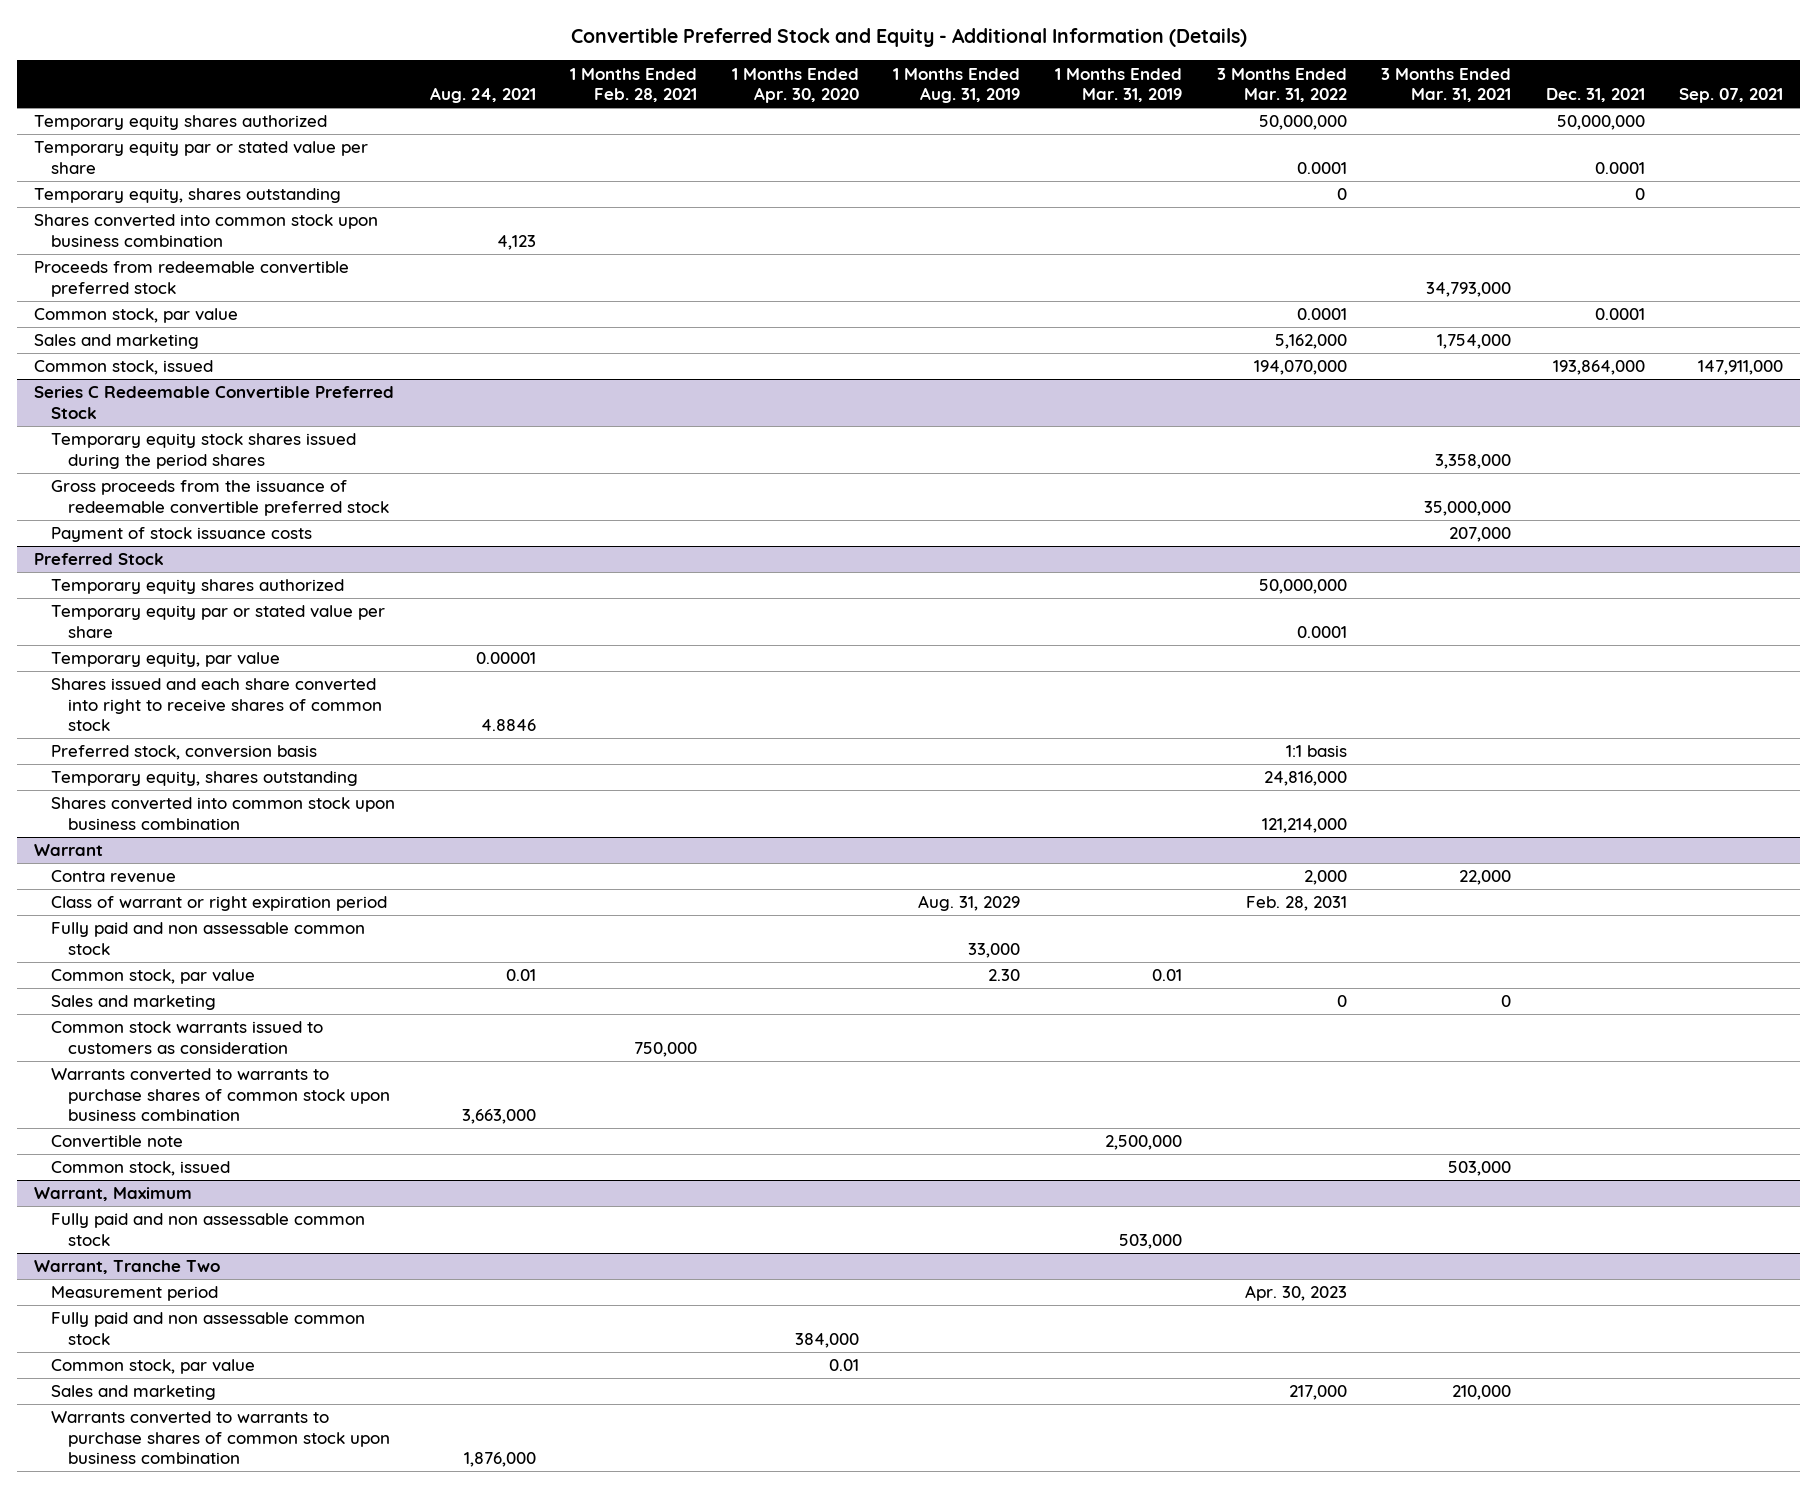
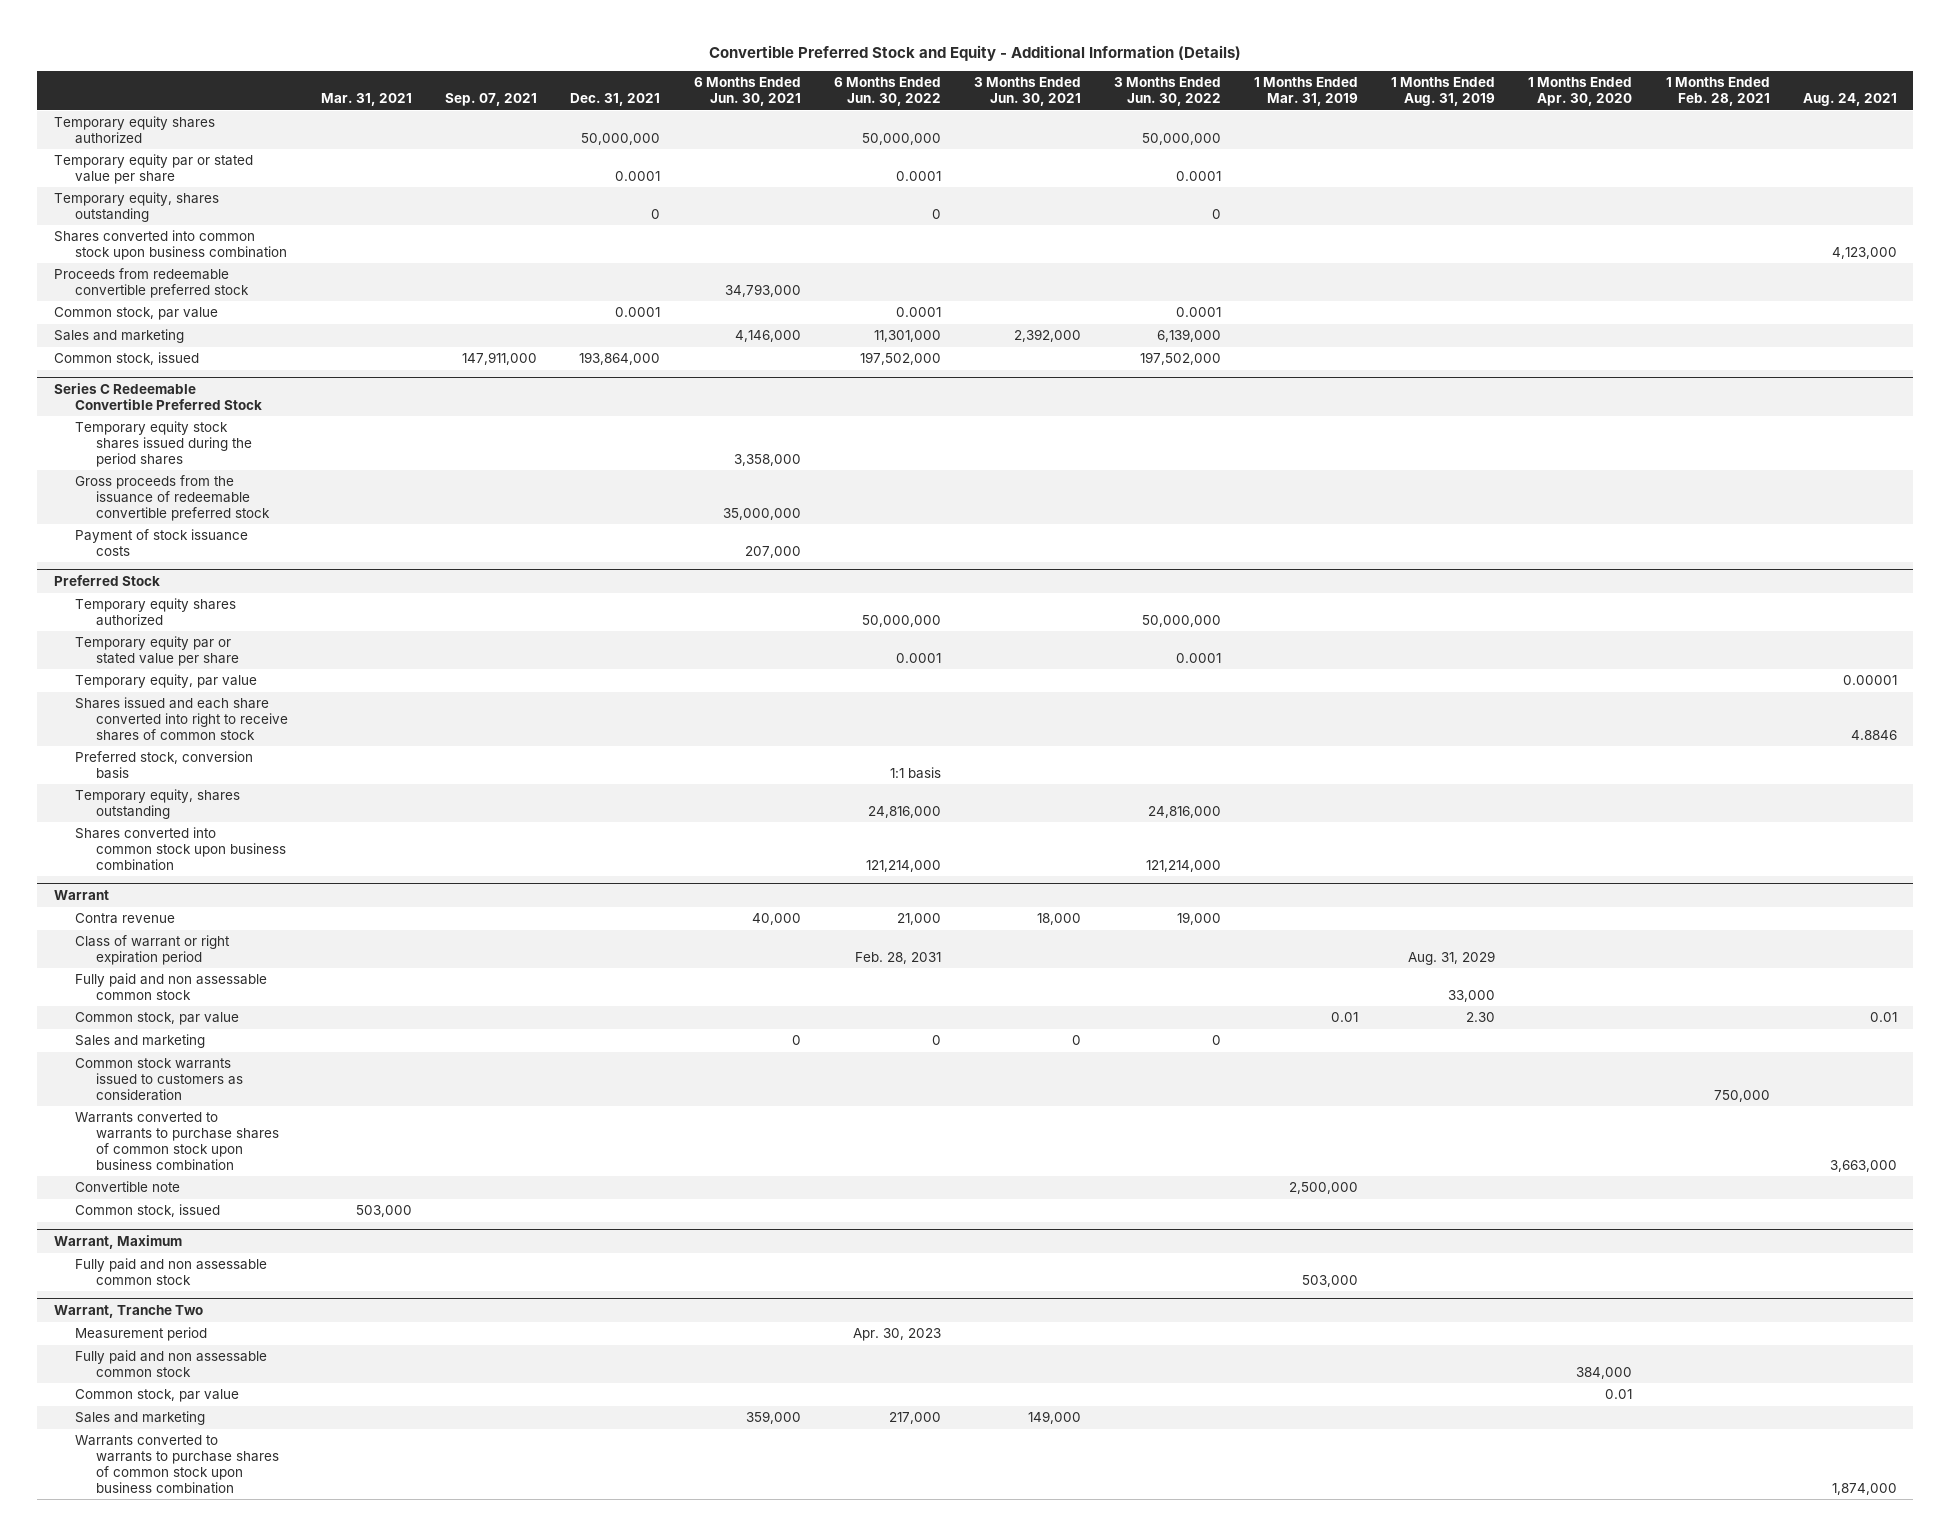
[1216,67,1347,103] 3 Months Ended Mar. 31, 2022 -> none
[1381,67,1512,103] 3 Months Ended Mar. 31, 2021 -> none
none -> [321,93,413,107] Mar. 31, 2021
none -> [693,77,801,107] 6 Months Ended Jun. 30, 2021
none -> [833,77,941,107] 6 Months Ended Jun. 30, 2022
none -> [973,77,1081,107] 3 Months Ended Jun. 30, 2021
none -> [1113,77,1221,107] 3 Months Ended Jun. 30, 2022
[496,234,536,250] 4,123 -> [1831,246,1897,259] 4,123,000
[463,1452,536,1468] 1,876,000 -> [1831,1482,1897,1495] 1,874,000

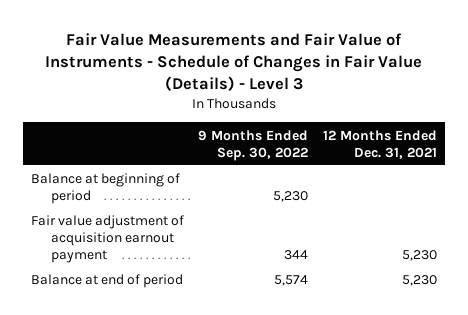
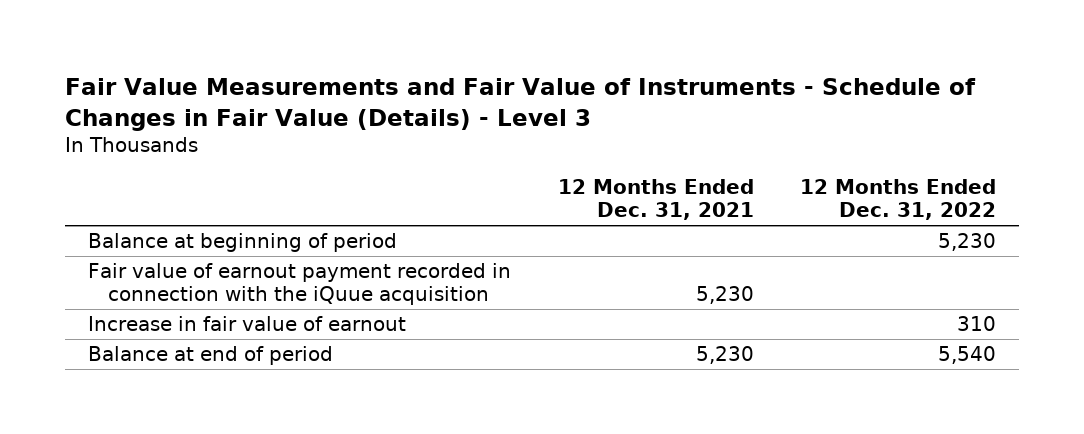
[198,129,309,161] 9 Months Ended Sep. 30, 2022 -> none
none -> [800,179,997,221] 12 Months Ended Dec. 31, 2022
[30,215,184,264] Fair value adjustment of acquisition earnout payment -> [88,263,512,306] Fair value of earnout payment recorded in connection with the iQuue acquisition
none -> [88,316,407,332] Increase in fair value of earnout

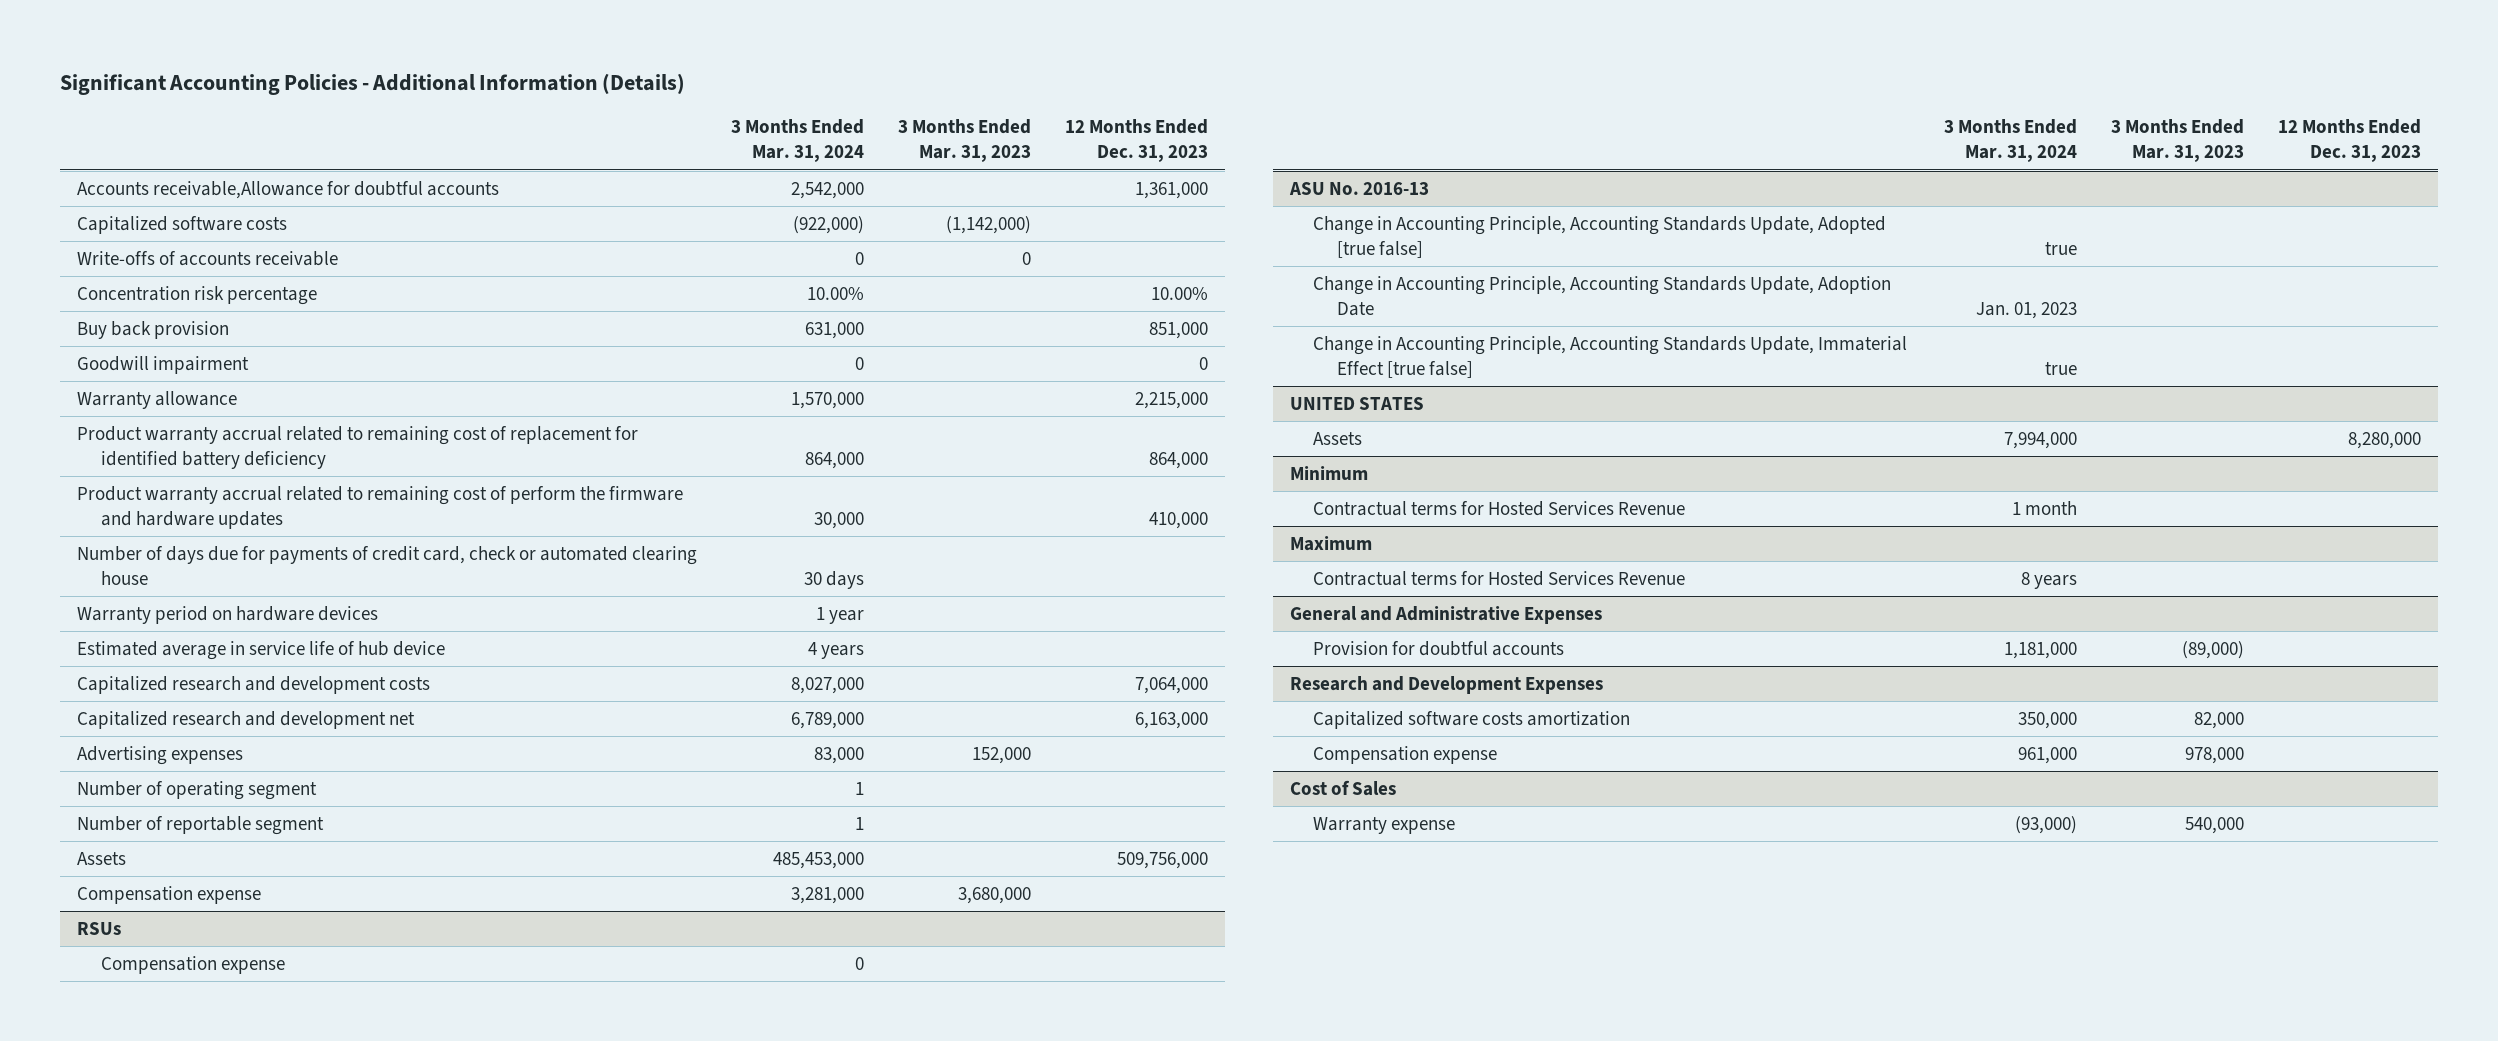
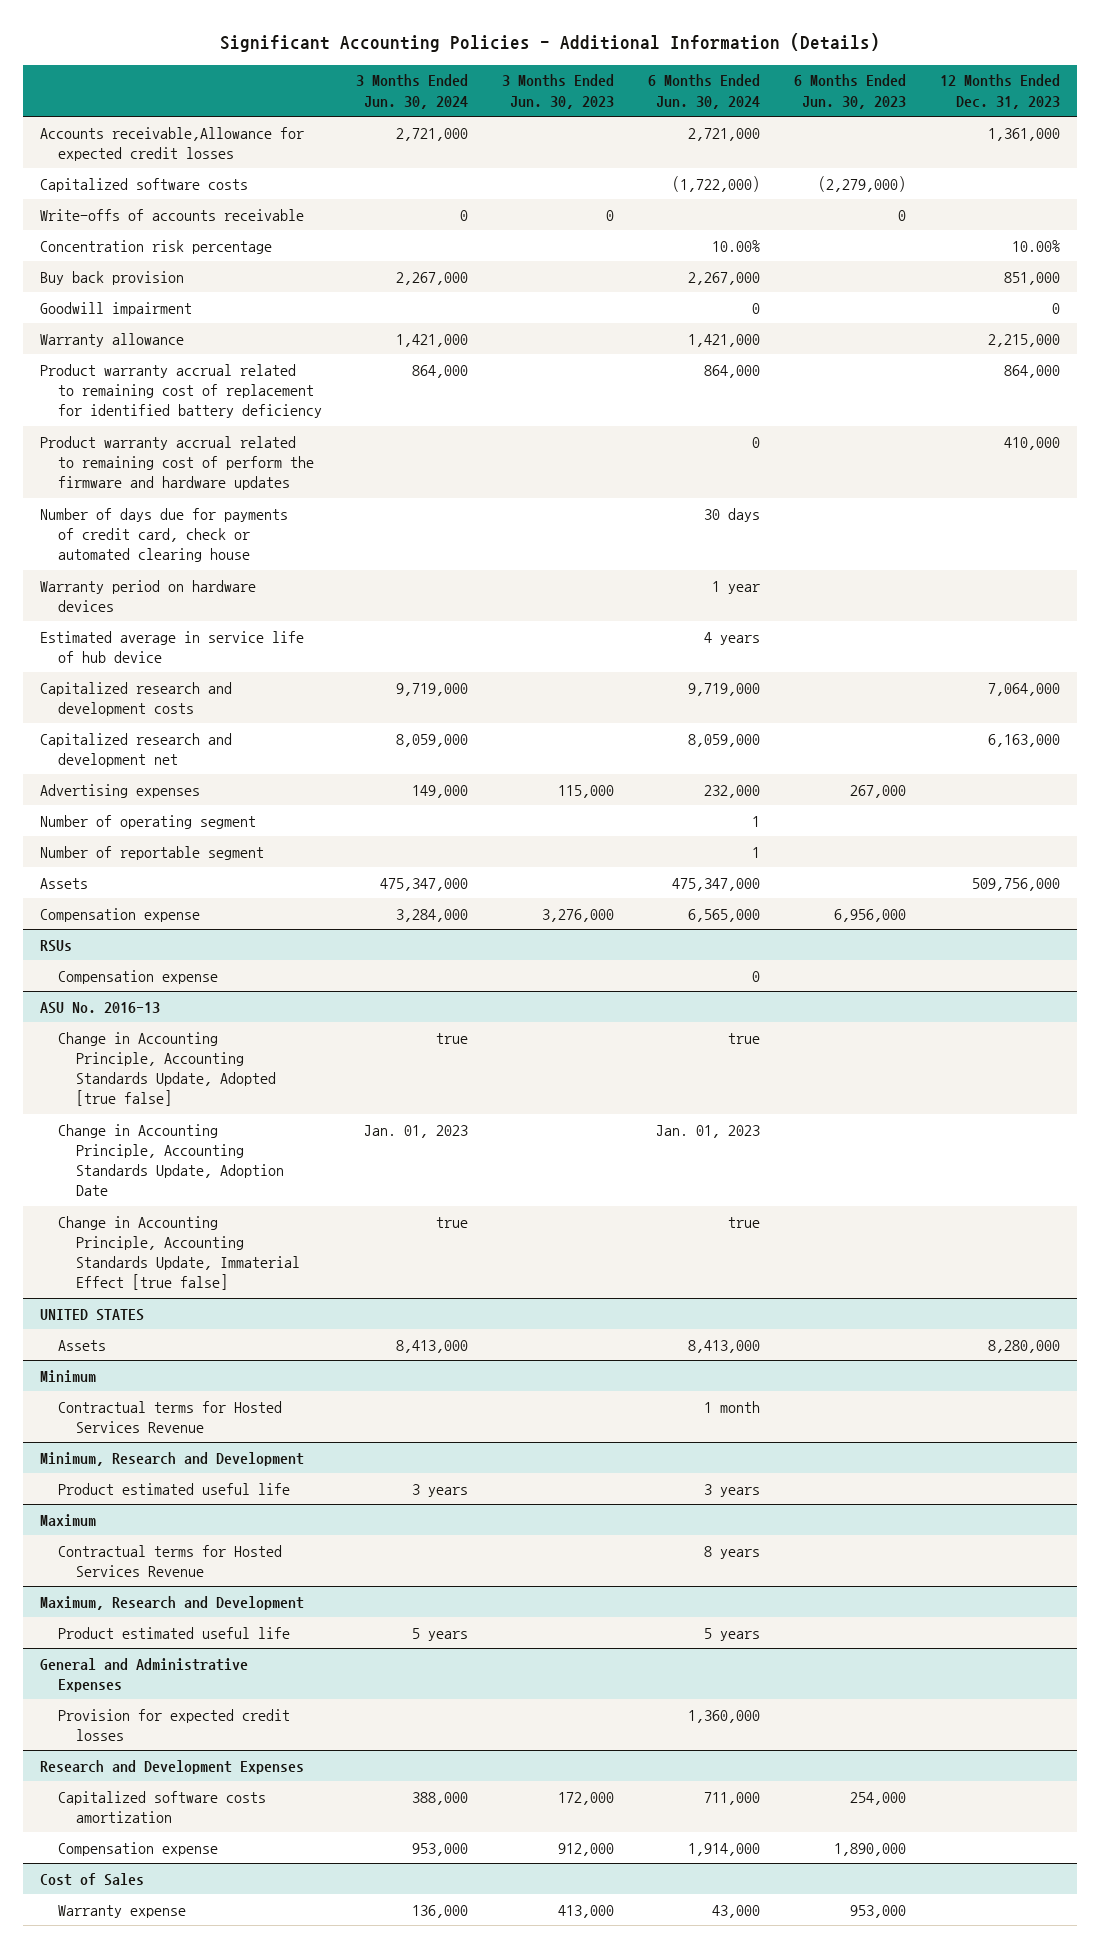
[731,119,865,163] 3 Months Ended Mar. 31, 2024 -> none
[898,119,1032,163] 3 Months Ended Mar. 31, 2023 -> none
none -> [356,74,469,109] 3 Months Ended Jun. 30, 2024
none -> [502,74,615,109] 3 Months Ended Jun. 30, 2023
none -> [648,74,761,109] 6 Months Ended Jun. 30, 2024
none -> [794,74,907,109] 6 Months Ended Jun. 30, 2023
[77,181,500,200] Accounts receivable,Allowance for doubtful accounts -> [40,126,305,161] Accounts receivable,Allowance for expected credit losses
none -> [40,1451,305,1466] Minimum, Research and Development
none -> [58,1482,291,1495] Product estimated useful life
none -> [40,1595,305,1610] Maximum, Research and Development
none -> [58,1626,291,1639] Product estimated useful life
[1313,641,1565,657] Provision for doubtful accounts -> [58,1708,291,1741] Provision for expected credit losses

